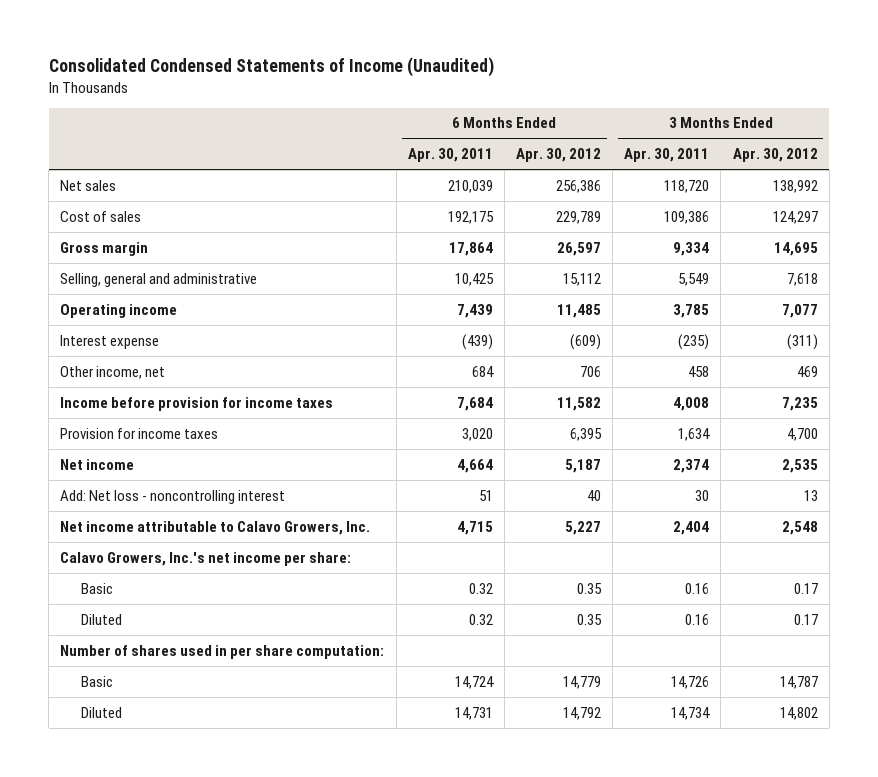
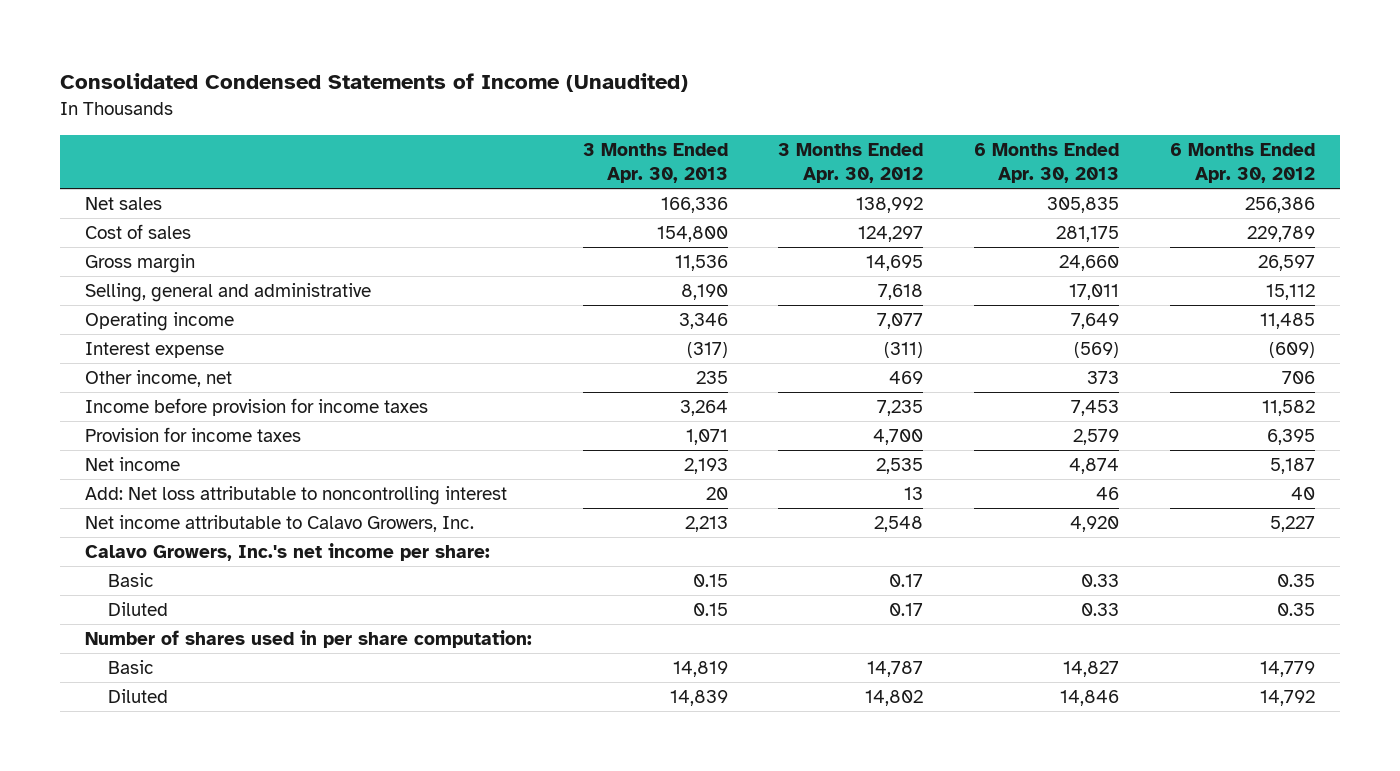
[407,148,493,163] Apr. 30, 2011 -> none
[624,148,710,163] Apr. 30, 2011 -> none
none -> [582,142,728,184] 3 Months Ended Apr. 30, 2013
none -> [974,142,1120,184] 6 Months Ended Apr. 30, 2013
[60,489,286,504] Add: Net loss - noncontrolling interest -> [84,486,507,506] Add: Net loss attributable to noncontrolling interest

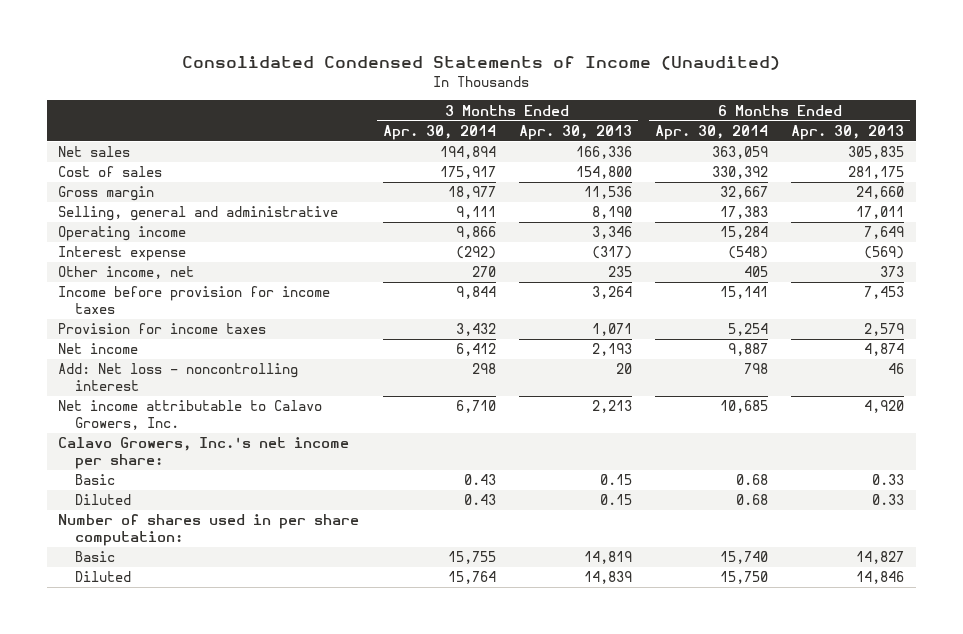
[778,142,924,184] 3 Months Ended Apr. 30, 2012 -> none
[1169,142,1315,184] 6 Months Ended Apr. 30, 2012 -> none
none -> [382,124,496,140] Apr. 30, 2014
none -> [655,124,769,140] Apr. 30, 2014
[84,486,507,506] Add: Net loss attributable to noncontrolling interest -> [58,363,299,392] Add: Net loss - noncontrolling interest

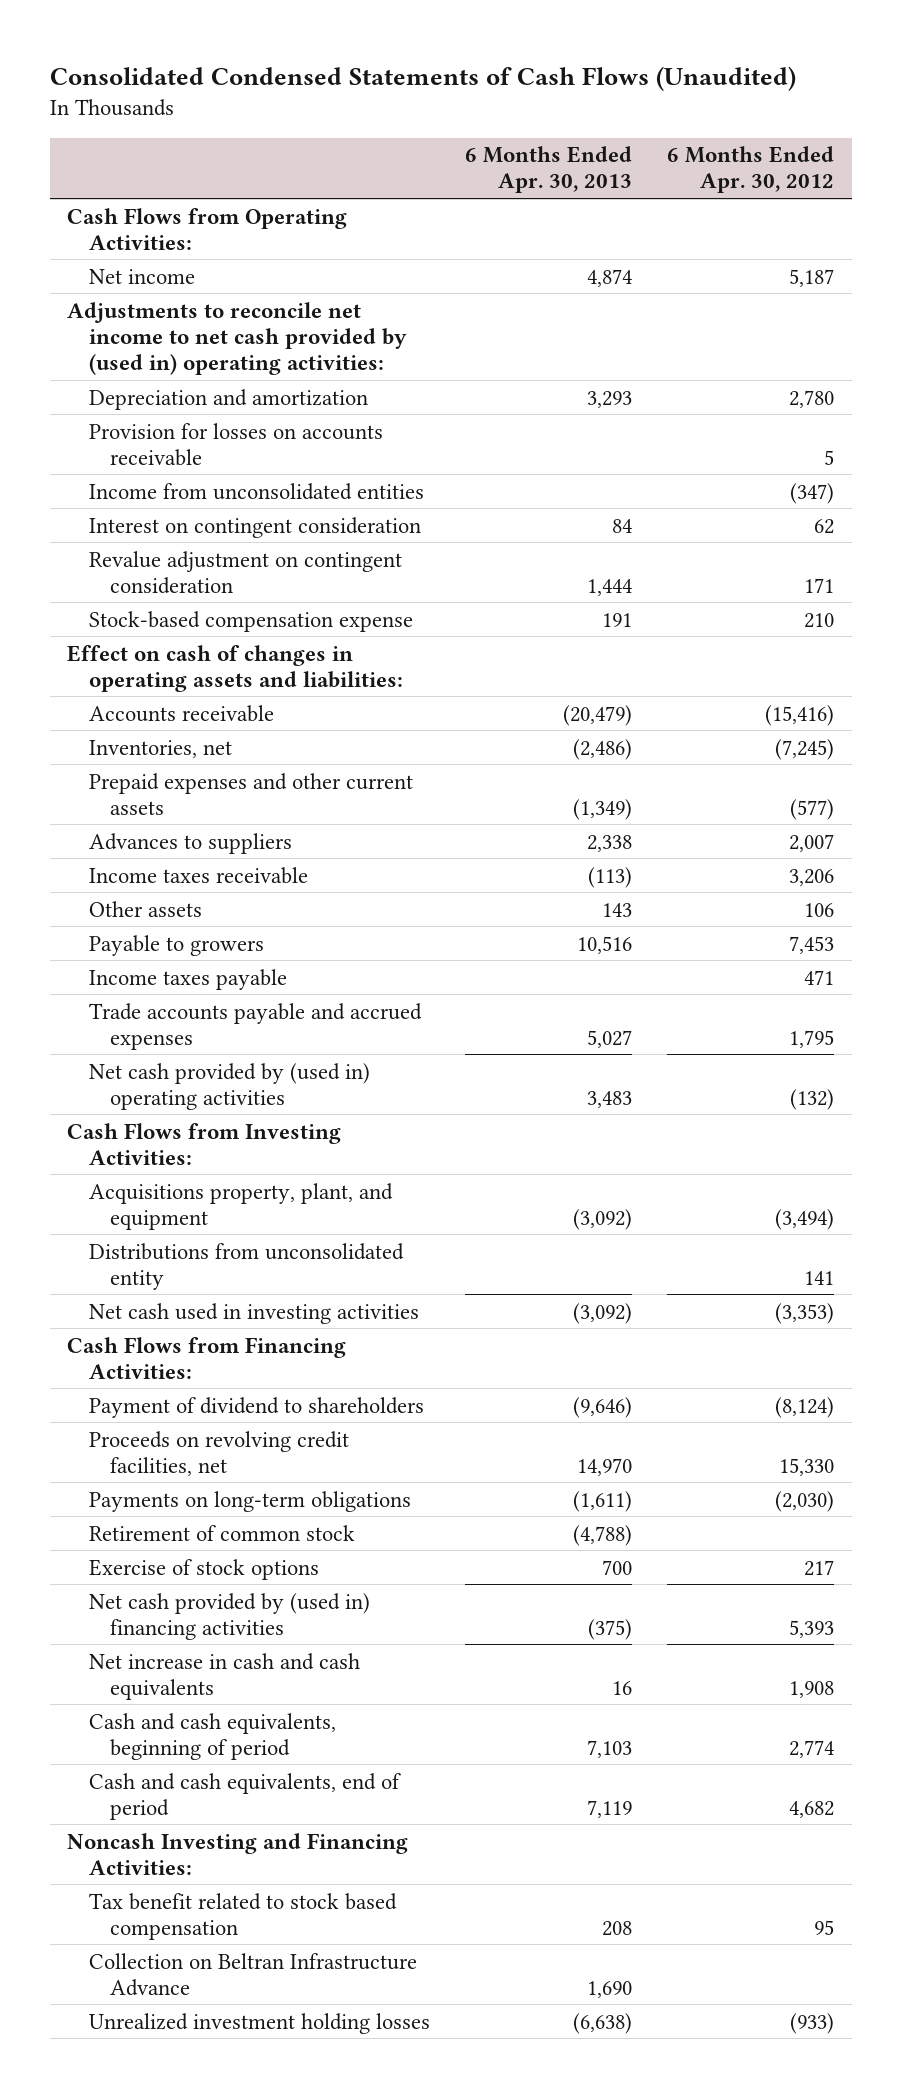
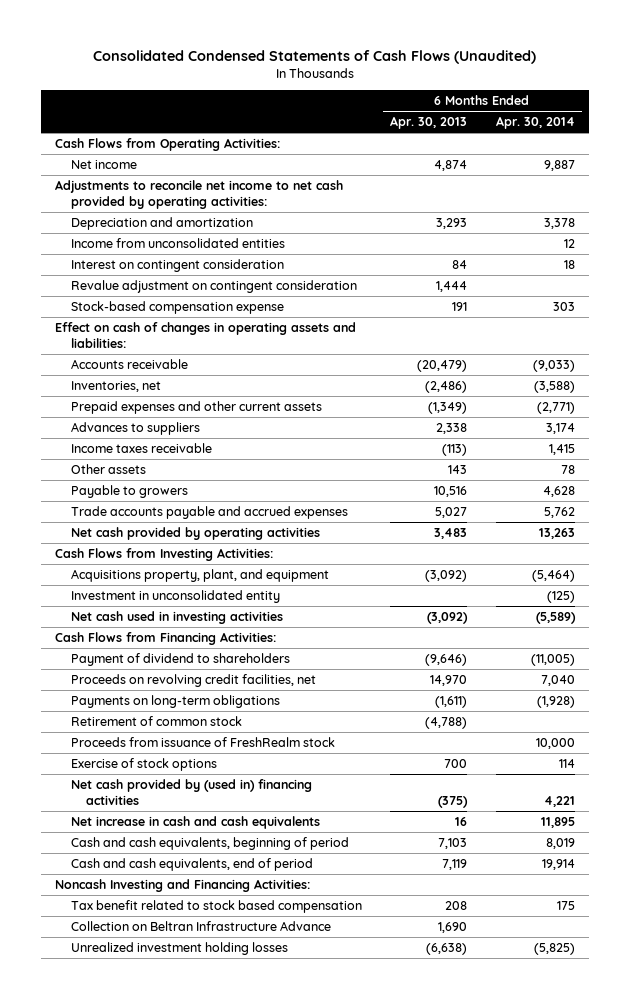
[667,146,835,194] 6 Months Ended Apr. 30, 2012 -> none
none -> [495,116,575,130] Apr. 30, 2014
[67,301,407,375] Adjustments to reconcile net income to net cash provided by (used in) operating activities: -> [55,179,344,209] Adjustments to reconcile net income to net cash provided by operating activities:
[88,422,383,466] Provision for losses on accounts receivable -> none
[88,968,287,990] Income taxes payable -> none
[88,1062,370,1110] Net cash provided by (used in) operating activities -> [70,526,320,540] Net cash provided by operating activities
[88,1242,404,1290] Distributions from unconsolidated entity -> none
none -> [70,589,280,603] Investment in unconsolidated entity
none -> [70,736,335,747] Proceeds from issuance of FreshRealm stock

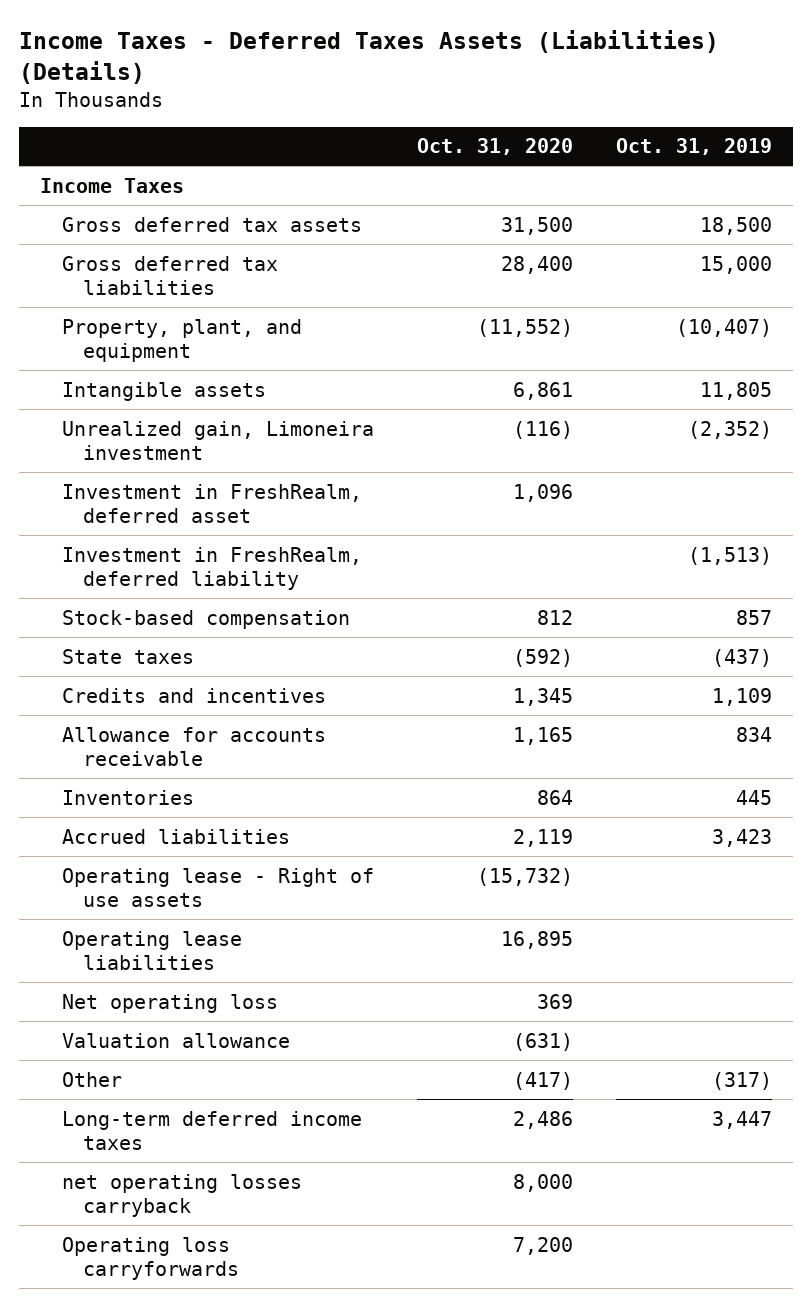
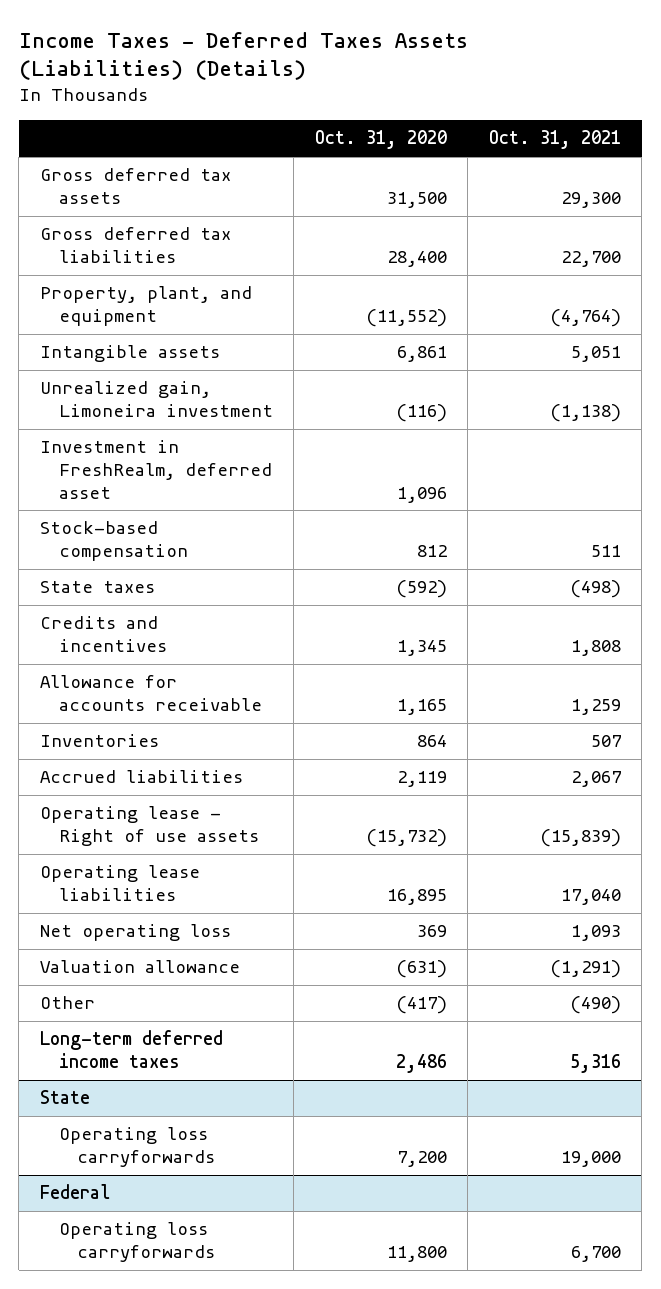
[615,138,772,156] Oct. 31, 2019 -> none
none -> [488,130,621,150] Oct. 31, 2021
[40,177,185,193] Income Taxes -> none
[61,546,362,590] Investment in FreshRealm, deferred liability -> none
[61,1173,302,1217] net operating losses carryback -> none
none -> [39,1090,90,1105] State
none -> [39,1184,111,1200] Federal
none -> [58,1222,216,1263] Operating loss carryforwards

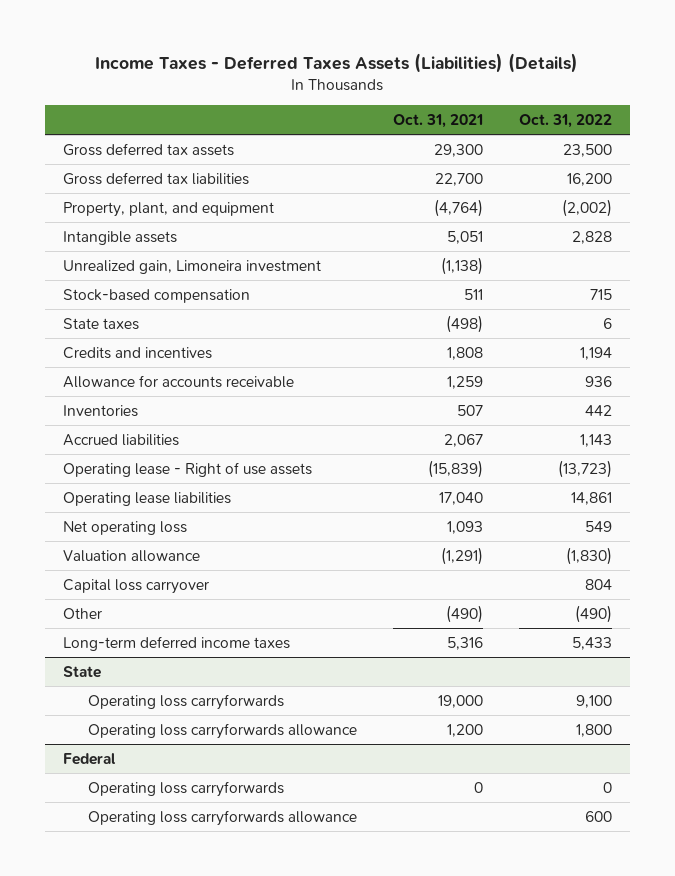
[314,130,447,150] Oct. 31, 2020 -> none
none -> [518,114,612,129] Oct. 31, 2022
[39,440,272,499] Investment in FreshRealm, deferred asset -> none
none -> [63,578,210,594] Capital loss carryover
none -> [87,722,357,739] Operating loss carryforwards allowance
[570,1246,621,1263] 6,700 -> [473,781,483,793] 0
none -> [87,809,357,826] Operating loss carryforwards allowance

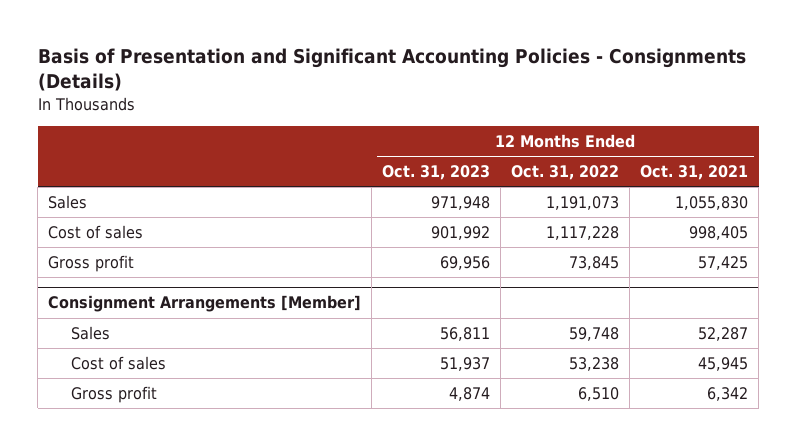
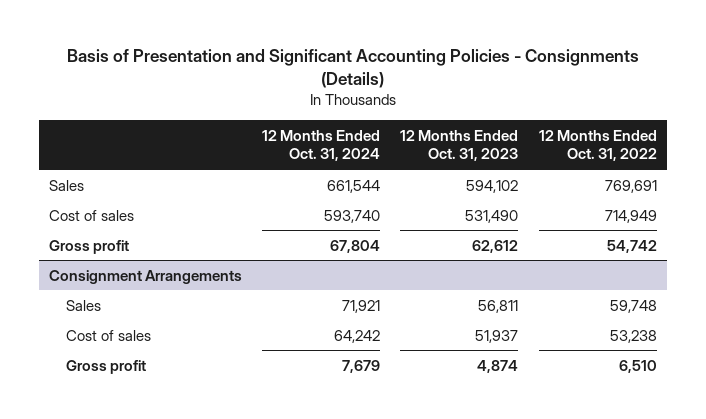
[640,165,749,181] Oct. 31, 2021 -> none
none -> [262,129,381,162] 12 Months Ended Oct. 31, 2024
[431,195,491,210] 971,948 -> [466,179,519,193] 594,102
[546,195,620,210] 1,191,073 -> [604,179,657,193] 769,691
[431,225,491,240] 901,992 -> [465,209,519,223] 531,490
[546,225,620,240] 1,117,228 -> [604,209,657,223] 714,949
[440,255,491,270] 69,956 -> [472,239,519,253] 62,612
[569,255,620,270] 73,845 -> [606,239,657,253] 54,742
[48,295,362,313] Consignment Arrangements [Member] -> [48,269,242,284] Consignment Arrangements

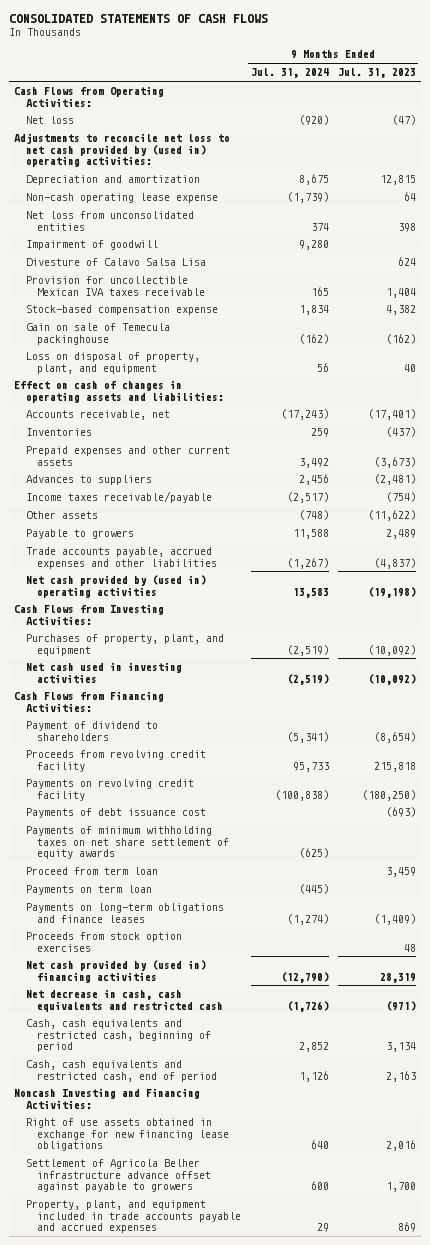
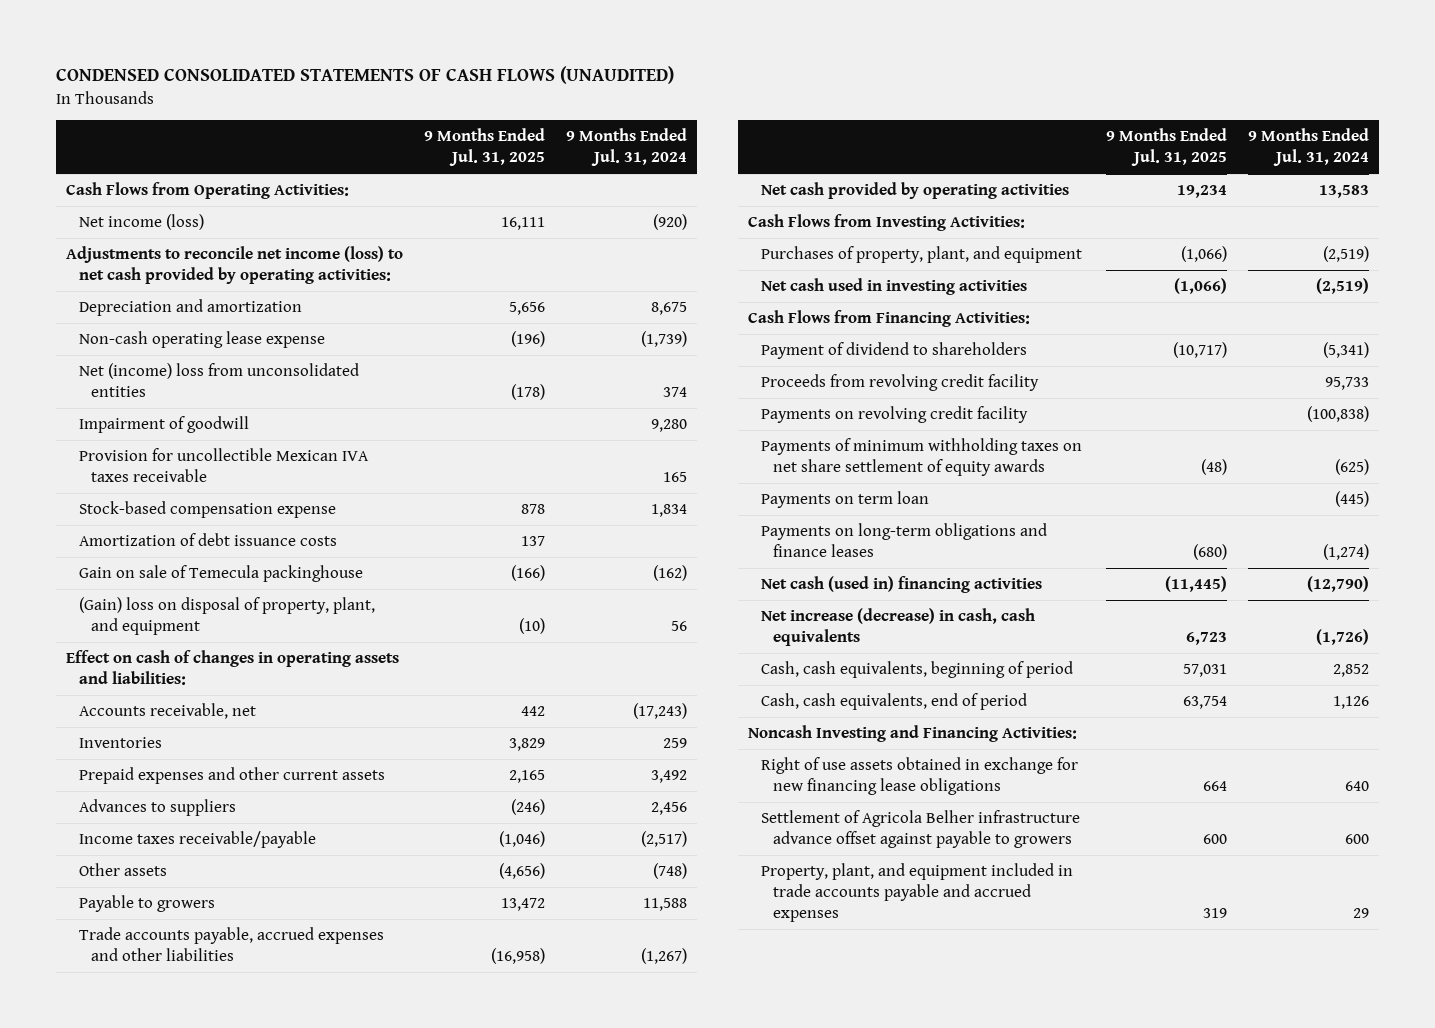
[9,14,269,24] CONSOLIDATED STATEMENTS OF CASH FLOWS -> [55,66,674,85] CONDENSED CONSOLIDATED STATEMENTS OF CASH FLOWS (UNAUDITED)
[338,68,417,79] Jul. 31, 2023 -> none
none -> [423,128,545,167] 9 Months Ended Jul. 31, 2025
[25,116,74,125] Net loss -> [78,214,204,231] Net income (loss)
[13,133,230,167] Adjustments to reconcile net loss to net cash provided by (used in) operating activities: -> [66,246,404,285] Adjustments to reconcile net income (loss) to net cash provided by operating activities:
[25,211,194,231] Net loss from unconsolidated entities -> [78,363,359,398] Net (income) loss from unconsolidated entities
[25,258,206,267] Divesture of Calavo Salsa Lisa -> none
none -> [78,533,337,547] Amortization of debt issuance costs
[25,352,200,374] Loss on disposal of property, plant, and equipment -> [78,597,375,636] (Gain) loss on disposal of property, plant, and equipment
[25,575,206,598] Net cash provided by (used in) operating activities -> [760,182,1069,200] Net cash provided by operating activities
[25,808,206,819] Payments of debt issuance cost -> none
[25,867,158,876] Proceed from term loan -> none
[25,932,182,952] Proceeds from stock option exercises -> none
[25,960,206,983] Net cash provided by (used in) financing activities -> [760,576,1042,594] Net cash (used in) financing activities
[25,989,224,1012] Net decrease in cash, cash equivalents and restricted cash -> [760,608,1035,647] Net increase (decrease) in cash, cash equivalents
[25,1019,212,1052] Cash, cash equivalents and restricted cash, beginning of period -> [760,661,1073,679] Cash, cash equivalents, beginning of period
[25,1060,218,1082] Cash, cash equivalents and restricted cash, end of period -> [760,693,1027,711] Cash, cash equivalents, end of period

